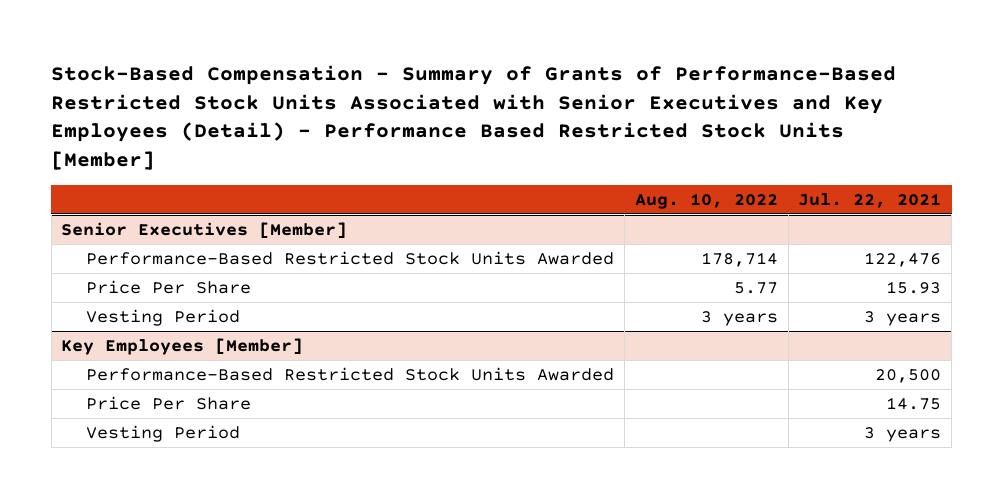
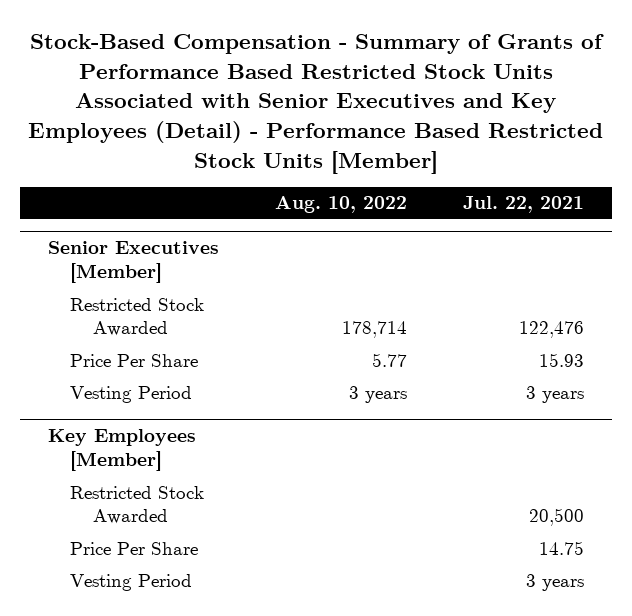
[51,64,897,171] Stock-Based Compensation - Summary of Grants of Performance-Based Restricted Stock Units Associated with Senior Executives and Key Employees (Detail) - Performance Based Restricted Stock Units [Member] -> [27,34,604,174] Stock-Based Compensation - Summary of Grants of Performance Based Restricted Stock Units Associated with Senior Executives and Key Employees (Detail) - Performance Based Restricted Stock Units [Member]
[86,251,615,266] Performance-Based Restricted Stock Units Awarded -> [70,297,205,337] Restricted Stock Awarded
[86,367,615,382] Performance-Based Restricted Stock Units Awarded -> [70,485,205,525] Restricted Stock Awarded

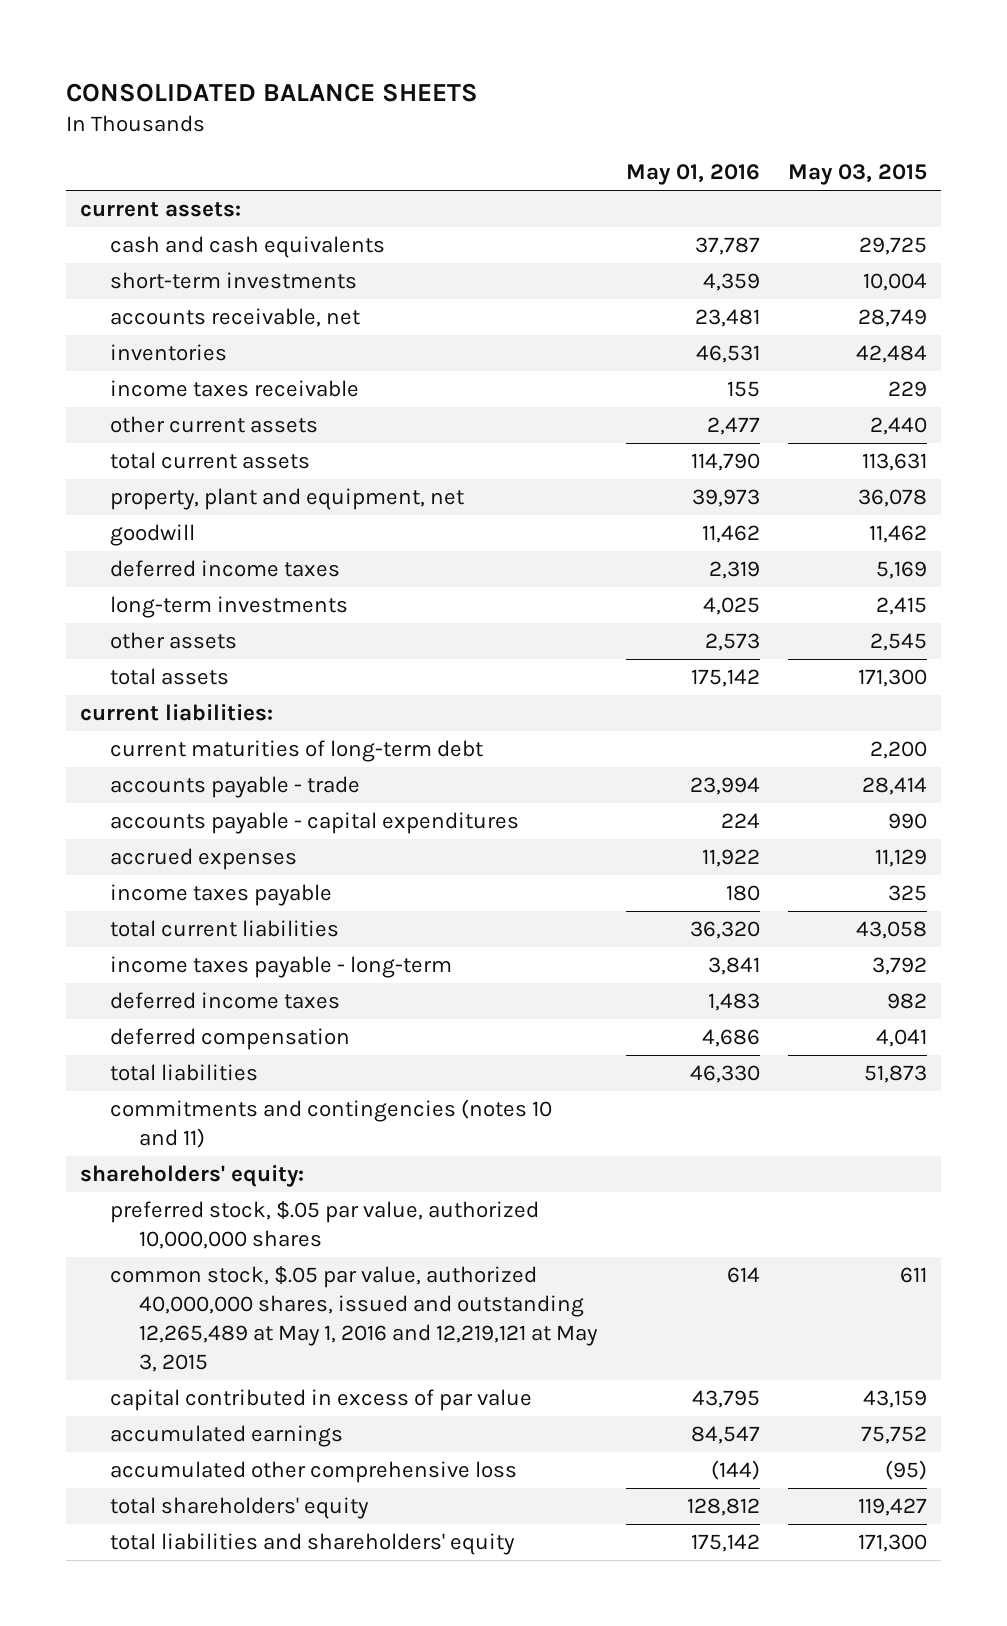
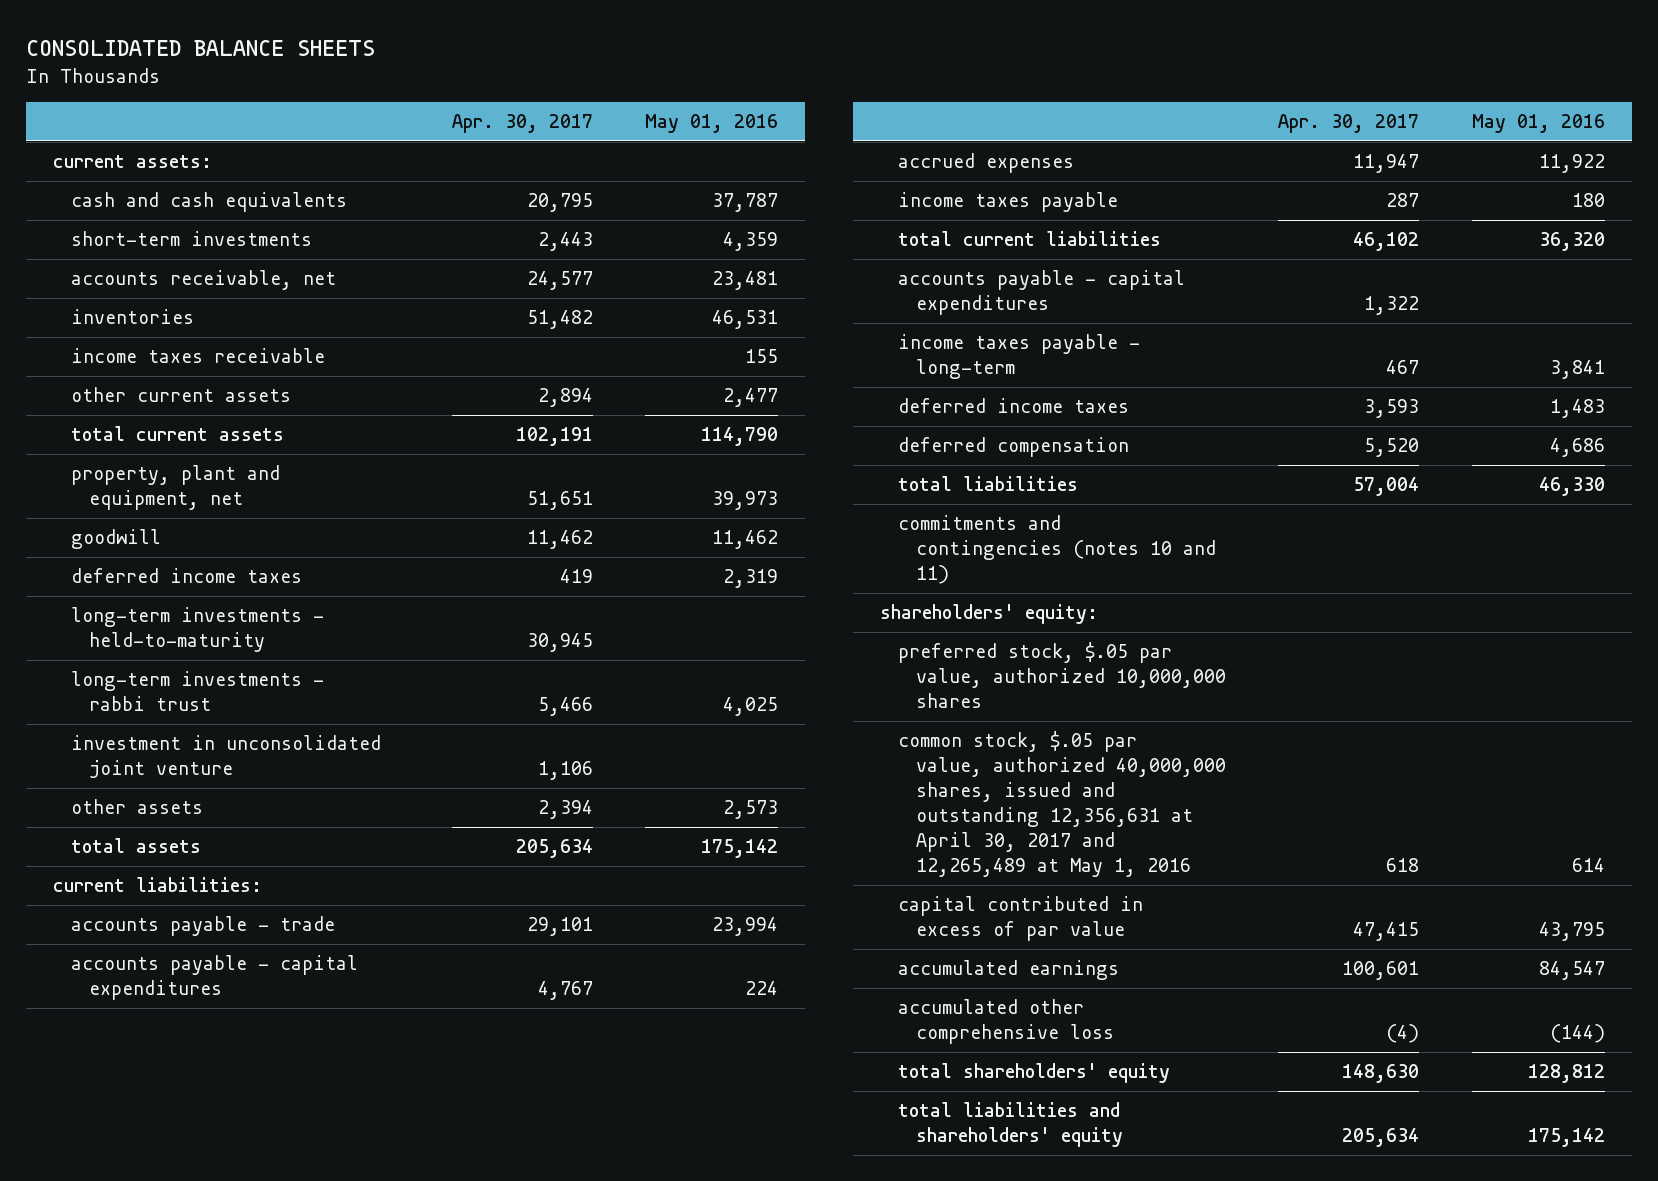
[787,164,927,186] May 03, 2015 -> none
none -> [451,114,593,134] Apr. 30, 2017
none -> [70,607,324,653] long-term investments - held-to-maturity
[109,596,348,619] long-term investments -> [70,671,324,712] long-term investments - rabbi trust
none -> [70,735,381,779] investment in unconsolidated joint venture
[109,740,483,763] current maturities of long-term debt -> none
none -> [897,270,1185,316] accounts payable - capital expenditures
[109,1266,599,1373] common stock, $.05 par value, authorized 40,000,000 shares, issued and outstanding 12,265,489 at May 1, 2016 and 12,219,121 at May 3, 2015 -> [897,731,1226,877] common stock, $.05 par value, authorized 40,000,000 shares, issued and outstanding 12,356,631 at April 30, 2017 and 12,265,489 at May 1, 2016

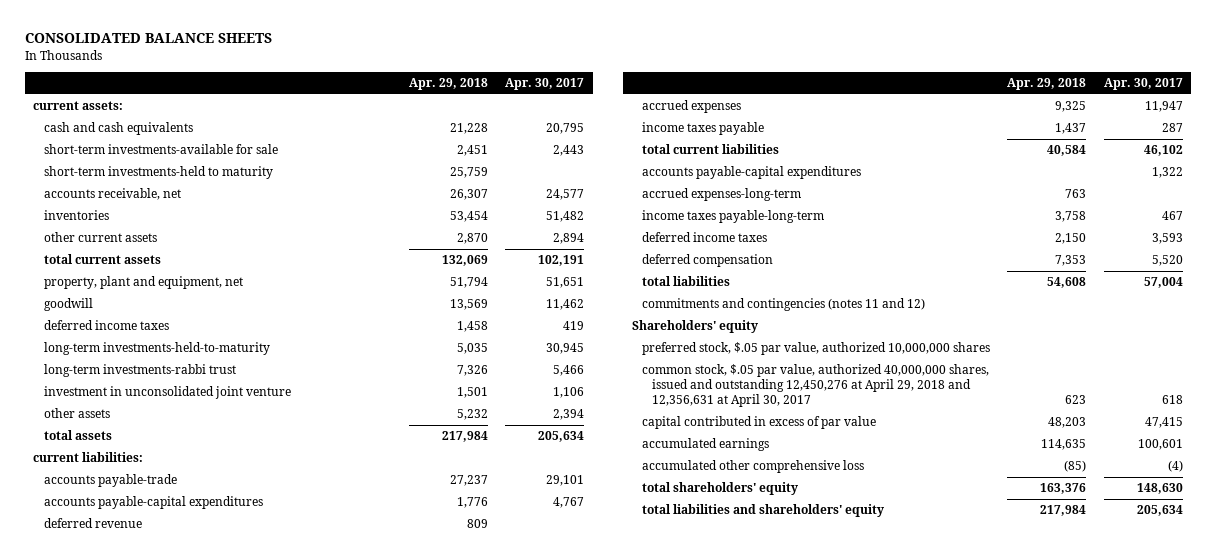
[645,114,779,134] May 01, 2016 -> none
none -> [408,78,488,91] Apr. 29, 2018
[70,231,312,247] short-term investments -> [43,144,278,155] short-term investments-available for sale
none -> [43,166,273,180] short-term investments-held to maturity
[70,348,325,364] income taxes receivable -> none
[70,607,324,653] long-term investments - held-to-maturity -> [43,342,270,356] long-term investments-held-to-maturity
[70,671,324,712] long-term investments - rabbi trust -> [43,364,236,378] long-term investments-rabbi trust
[70,916,335,937] accounts payable - trade -> [43,474,177,488] accounts payable-trade
[70,955,358,1001] accounts payable - capital expenditures -> [43,496,263,510] accounts payable-capital expenditures
none -> [43,518,142,529] deferred revenue
[897,270,1185,316] accounts payable - capital expenditures -> [641,166,861,180] accounts payable-capital expenditures
none -> [641,188,801,202] accrued expenses-long-term
[897,334,1140,380] income taxes payable - long-term -> [641,210,824,224] income taxes payable-long-term
[897,515,1216,585] commitments and contingencies (notes 10 and 11) -> [641,298,925,312] commitments and contingencies (notes 11 and 12)
[879,604,1098,625] shareholders' equity: -> [631,320,758,334] Shareholders' equity
[897,731,1226,877] common stock, $.05 par value, authorized 40,000,000 shares, issued and outstanding 12,356,631 at April 30, 2017 and 12,265,489 at May 1, 2016 -> [641,364,989,408] common stock, $.05 par value, authorized 40,000,000 shares, issued and outstanding 12,450,276 at April 29, 2018 and 12,356,631 at April 30, 2017

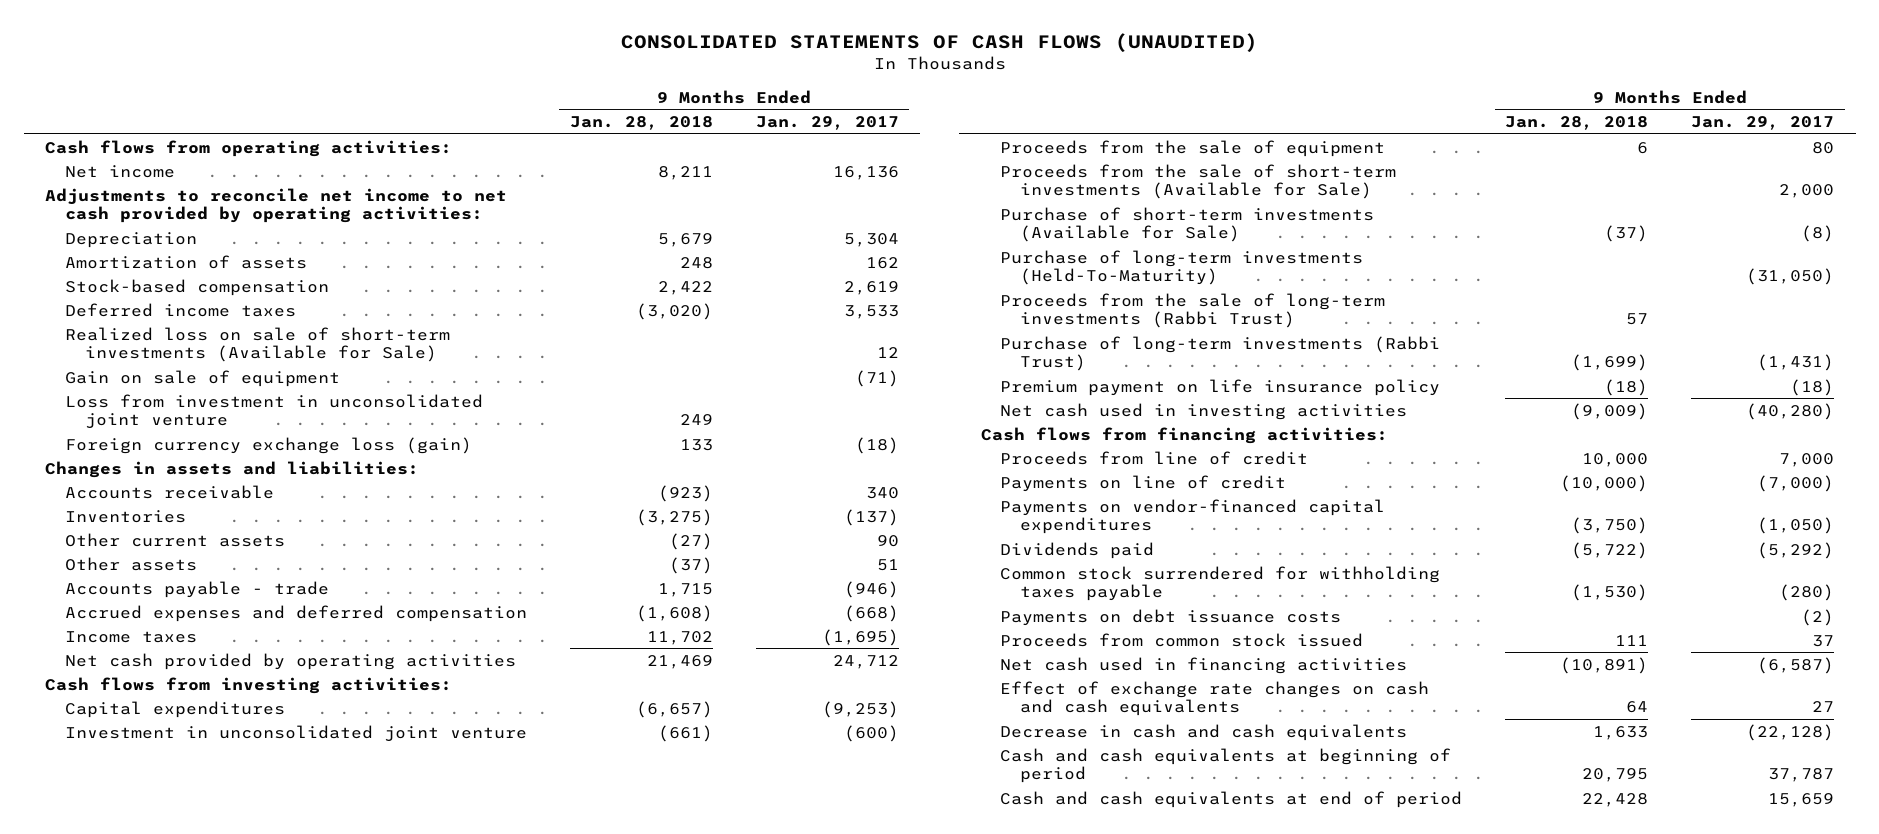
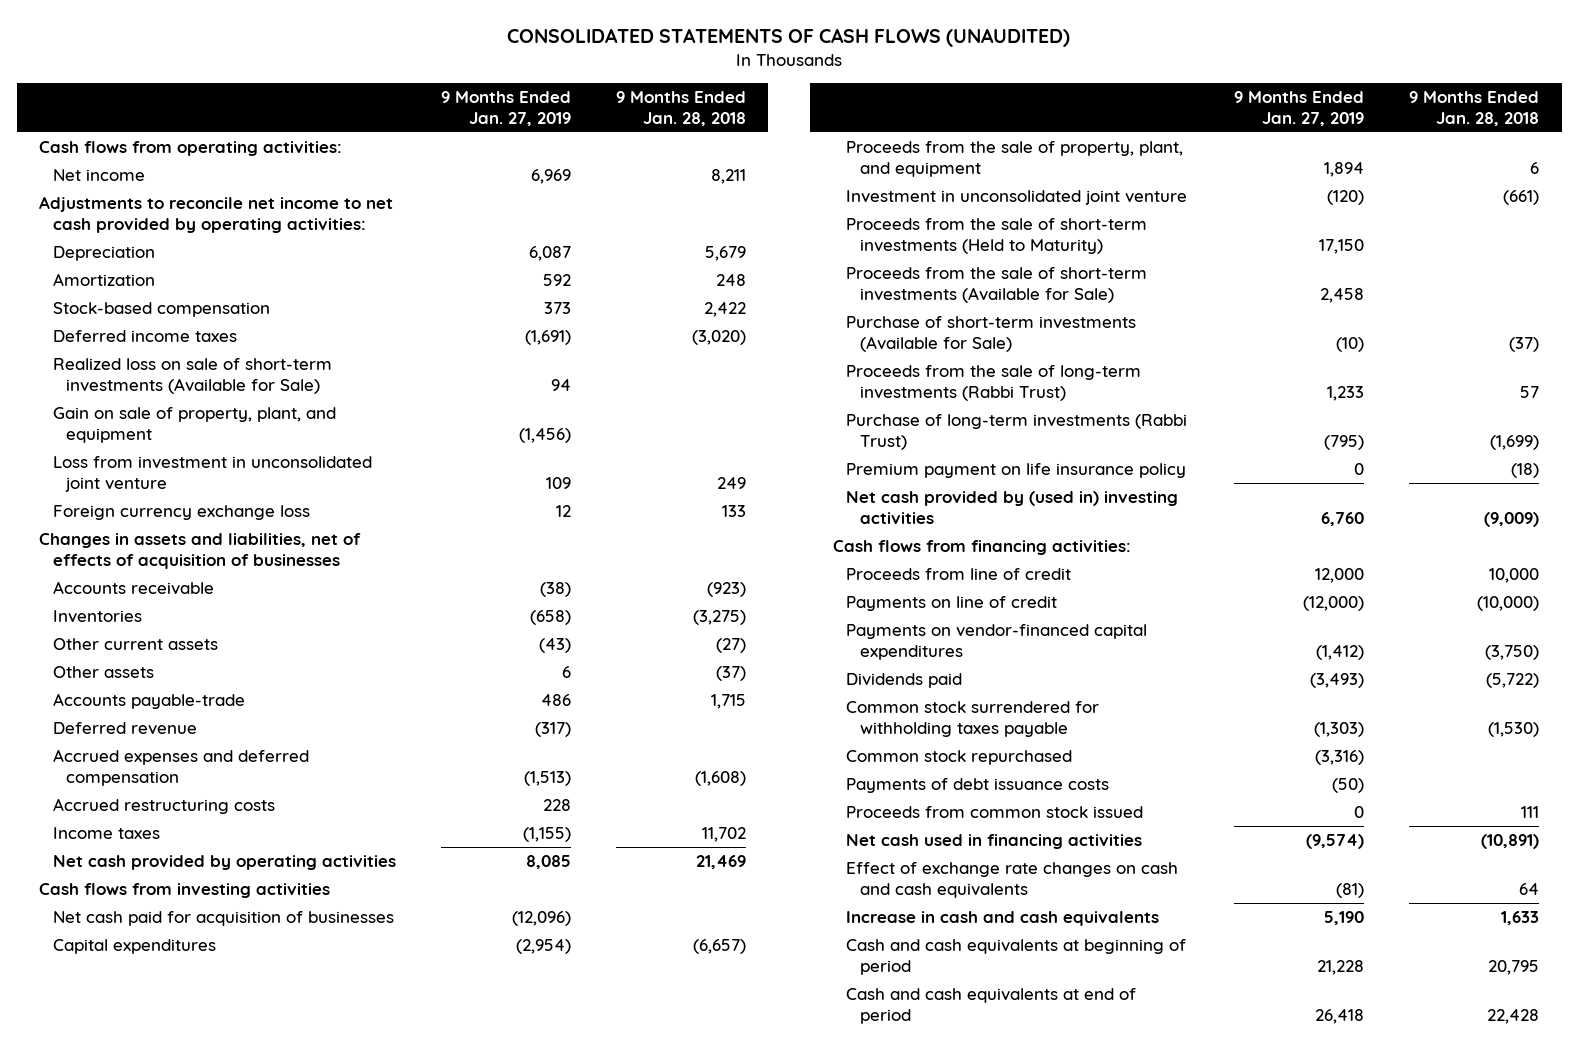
[755,116,899,131] Jan. 29, 2017 -> none
none -> [440,90,571,126] 9 Months Ended Jan. 27, 2019
[64,254,307,269] Amortization of assets -> [52,272,155,286] Amortization
[64,369,340,387] Gain on sale of equipment -> [52,406,336,443] Gain on sale of property, plant, and equipment
[64,436,472,454] Foreign currency exchange loss (gain) -> [52,504,310,520] Foreign currency exchange loss
[45,460,420,478] Changes in assets and liabilities: -> [39,532,362,569] Changes in assets and liabilities, net of effects of acquisition of businesses
[64,580,329,598] Accounts payable - trade -> [52,692,245,709] Accounts payable-trade
none -> [52,721,197,735] Deferred revenue
none -> [52,797,275,814] Accrued restructuring costs
[45,676,453,694] Cash flows from investing activities: -> [39,882,331,898] Cash flows from investing activities
none -> [52,910,394,926] Net cash paid for acquisition of businesses
none -> [846,140,1184,177] Proceeds from the sale of property, plant, and equipment
[1000,139,1386,157] Proceeds from the sale of equipment -> none
none -> [846,217,1148,254] Proceeds from the sale of short-term investments (Held to Maturity)
[1000,249,1364,286] Purchase of long-term investments (Held-To-Maturity) -> none
[1000,402,1408,420] Net cash used in investing activities -> [846,490,1179,524] Net cash provided by (used in) investing activities
none -> [846,749,1073,765] Common stock repurchased
[1000,608,1342,626] Payments on debt issuance costs -> [846,777,1110,793] Payments of debt issuance costs
[1000,723,1408,741] Decrease in cash and cash equivalents -> [846,910,1160,926] Increase in cash and cash equivalents

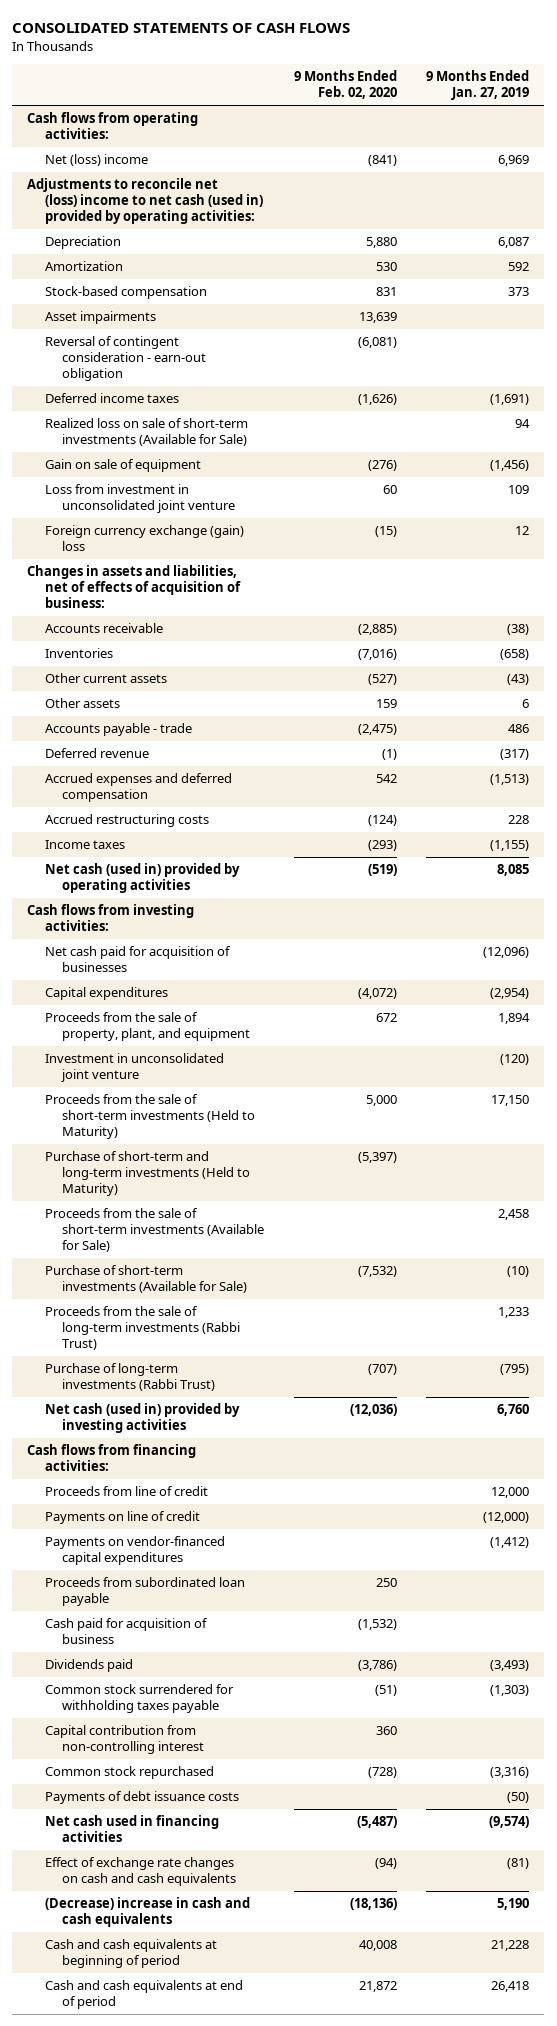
[507,28,1071,48] CONSOLIDATED STATEMENTS OF CASH FLOWS (UNAUDITED) -> [12,22,351,33] CONSOLIDATED STATEMENTS OF CASH FLOWS
[615,90,746,126] 9 Months Ended Jan. 28, 2018 -> none
none -> [293,70,397,100] 9 Months Ended Feb. 02, 2020
[52,168,145,181] Net income -> [44,154,148,167] Net (loss) income
[39,195,394,233] Adjustments to reconcile net income to net cash provided by operating activities: -> [27,178,263,225] Adjustments to reconcile net (loss) income to net cash (used in) provided by operating activities:
none -> [44,311,156,325] Asset impairments
none -> [44,336,206,382] Reversal of contingent consideration - earn-out obligation
[52,406,336,443] Gain on sale of property, plant, and equipment -> [44,459,201,473] Gain on sale of equipment
[52,504,310,520] Foreign currency exchange loss -> [44,525,244,552] Foreign currency exchange (gain) loss
[39,532,362,569] Changes in assets and liabilities, net of effects of acquisition of businesses -> [27,565,241,609] Changes in assets and liabilities, net of effects of acquisition of business:
[52,692,245,709] Accounts payable-trade -> [44,723,192,737] Accounts payable - trade
[52,854,396,870] Net cash provided by operating activities -> [44,863,240,894] Net cash (used in) provided by operating activities
[39,882,331,898] Cash flows from investing activities -> [27,904,195,932] Cash flows from investing activities:
none -> [44,1151,250,1197] Purchase of short-term and long-term investments (Held to Maturity)
[846,462,1187,478] Premium payment on life insurance policy -> none
[846,490,1179,524] Net cash provided by (used in) investing activities -> [44,1403,240,1434] Net cash (used in) provided by investing activities
none -> [44,1577,245,1607] Proceeds from subordinated loan payable
none -> [44,1618,208,1645] Cash paid for acquisition of business
none -> [44,1725,204,1755] Capital contribution from non-controlling interest
[846,805,1144,818] Proceeds from common stock issued -> none
[846,910,1160,926] Increase in cash and cash equivalents -> [44,1897,250,1928] (Decrease) increase in cash and cash equivalents

